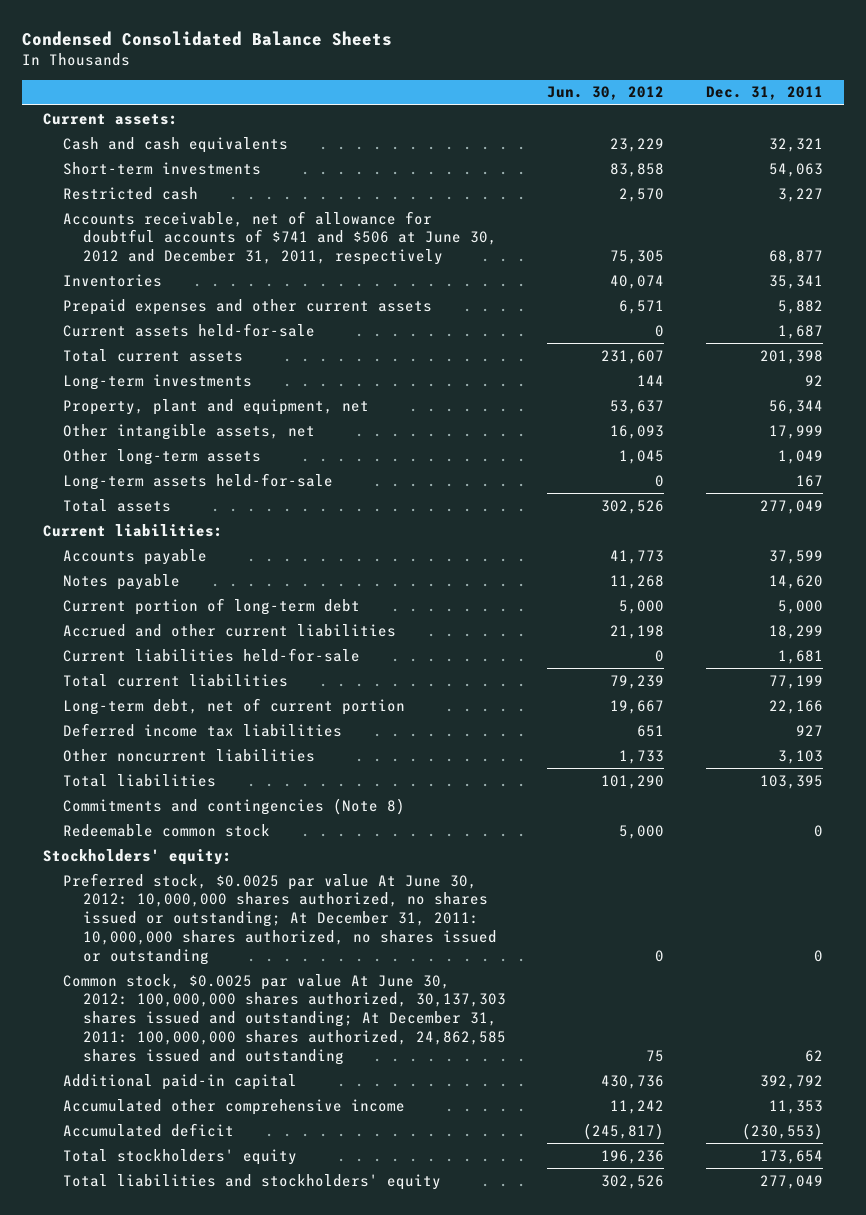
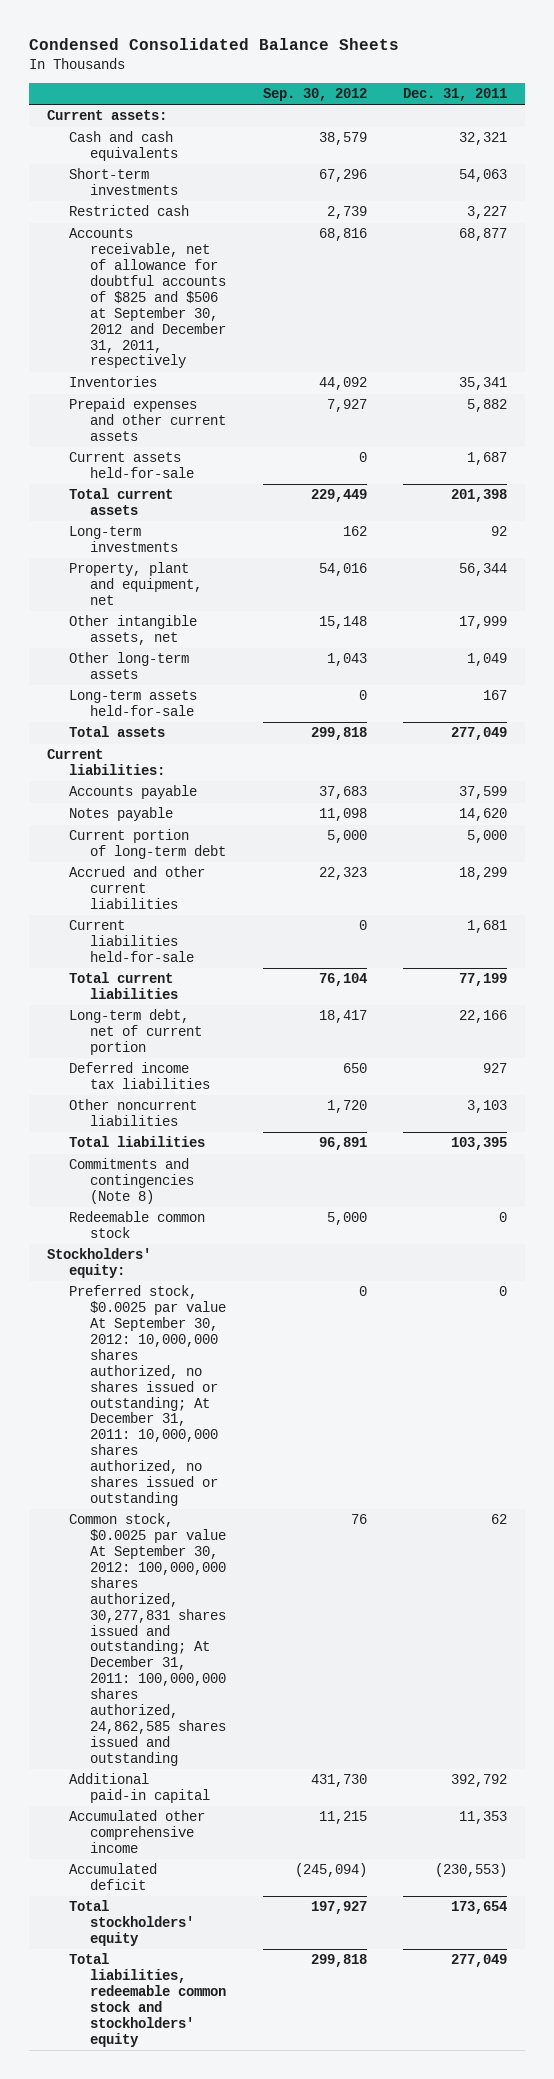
[547,86,665,101] Jun. 30, 2012 -> none
none -> [262,88,367,102] Sep. 30, 2012
[62,210,497,266] Accounts receivable, net of allowance for doubtful accounts of $741 and $506 at June 30, 2012 and December 31, 2011, respectively -> [68,228,227,369] Accounts receivable, net of allowance for doubtful accounts of $825 and $506 at September 30, 2012 and December 31, 2011, respectively
[62,872,497,966] Preferred stock, $0.0025 par value At June 30, 2012: 10,000,000 shares authorized, no shares issued or outstanding; At December 31, 2011: 10,000,000 shares authorized, no shares issued or outstanding -> [68,1285,227,1506] Preferred stock, $0.0025 par value At September 30, 2012: 10,000,000 shares authorized, no shares issued or outstanding; At December 31, 2011: 10,000,000 shares authorized, no shares issued or outstanding
[62,973,506,1066] Common stock, $0.0025 par value At June 30, 2012: 100,000,000 shares authorized, 30,137,303 shares issued and outstanding; At December 31, 2011: 100,000,000 shares authorized, 24,862,585 shares issued and outstanding -> [68,1513,227,1766] Common stock, $0.0025 par value At September 30, 2012: 100,000,000 shares authorized, 30,277,831 shares issued and outstanding; At December 31, 2011: 100,000,000 shares authorized, 24,862,585 shares issued and outstanding
[62,1173,441,1190] Total liabilities and stockholders' equity -> [68,1953,227,2047] Total liabilities, redeemable common stock and stockholders' equity

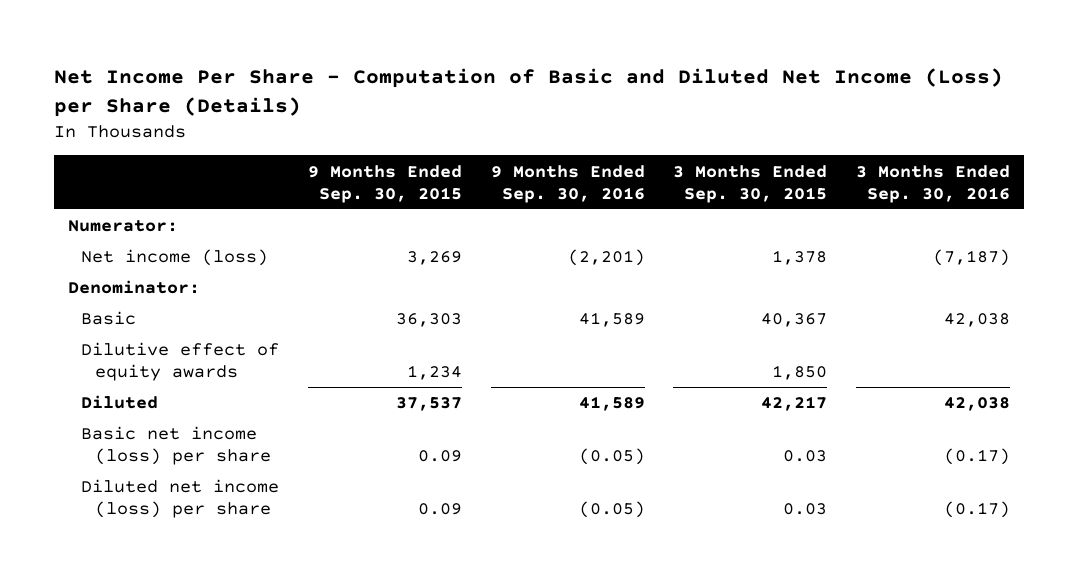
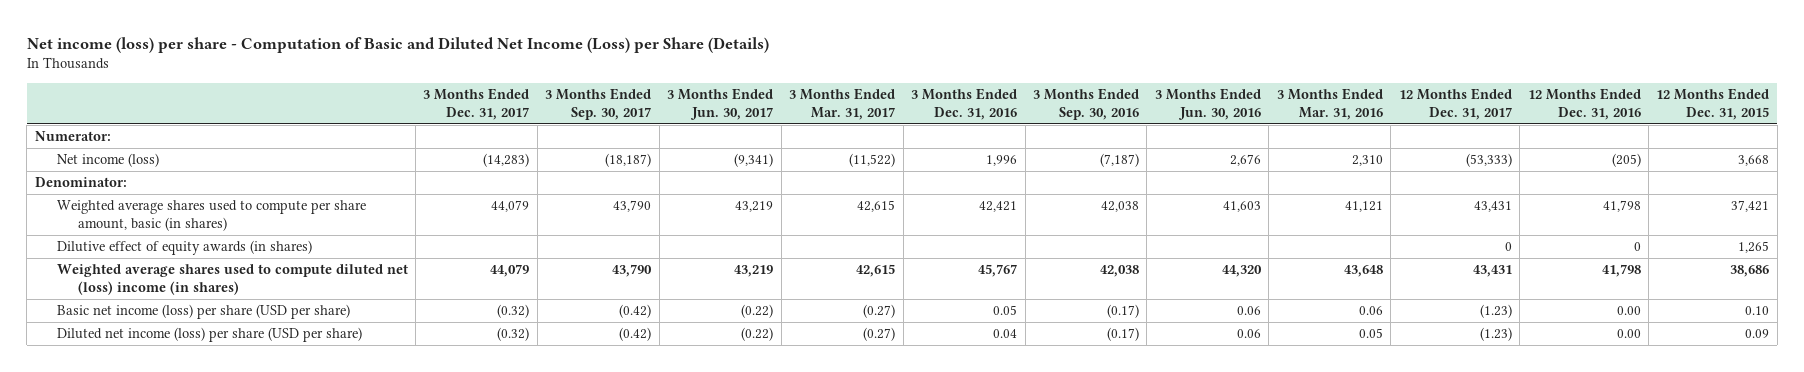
[53,67,1003,117] Net Income Per Share - Computation of Basic and Diluted Net Income (Loss) per Share (Details) -> [26,37,769,54] Net income (loss) per share - Computation of Basic and Diluted Net Income (Loss) per Share (Details)
[307,164,462,203] 9 Months Ended Sep. 30, 2015 -> none
[490,164,645,203] 9 Months Ended Sep. 30, 2016 -> none
[673,164,828,203] 3 Months Ended Sep. 30, 2015 -> none
none -> [423,87,530,120] 3 Months Ended Dec. 31, 2017
none -> [545,87,652,120] 3 Months Ended Sep. 30, 2017
none -> [667,87,774,120] 3 Months Ended Jun. 30, 2017
none -> [789,87,896,120] 3 Months Ended Mar. 31, 2017
none -> [911,87,1018,120] 3 Months Ended Dec. 31, 2016
none -> [1154,87,1261,120] 3 Months Ended Jun. 30, 2016
none -> [1276,87,1383,120] 3 Months Ended Mar. 31, 2016
none -> [1398,87,1512,120] 12 Months Ended Dec. 31, 2017
none -> [1527,87,1641,120] 12 Months Ended Dec. 31, 2016
none -> [1656,87,1770,120] 12 Months Ended Dec. 31, 2015
[81,311,137,326] Basic -> [56,200,366,232] Weighted average shares used to compute per share amount, basic (in shares)
[81,342,280,382] Dilutive effect of equity awards -> [56,240,312,256] Dilutive effect of equity awards (in shares)
[81,395,159,410] Diluted -> [56,264,408,296] Weighted average shares used to compute diluted net (loss) income (in shares)
[81,426,271,466] Basic net income (loss) per share -> [56,304,350,320] Basic net income (loss) per share (USD per share)
[81,479,280,519] Diluted net income (loss) per share -> [56,327,362,343] Diluted net income (loss) per share (USD per share)

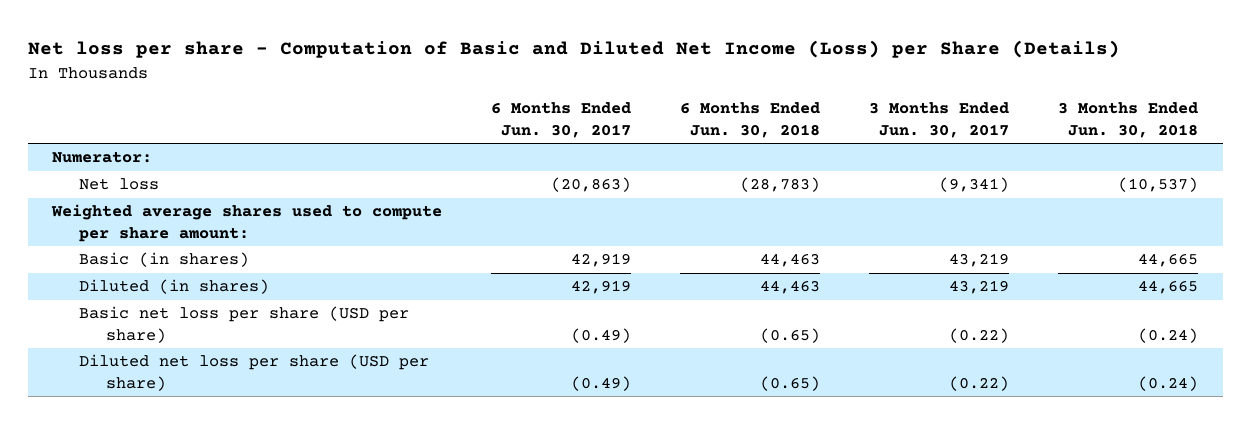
[26,37,769,54] Net income (loss) per share - Computation of Basic and Diluted Net Income (Loss) per Share (Details) -> [27,40,1120,59] Net loss per share - Computation of Basic and Diluted Net Income (Loss) per Share (Details)
[423,87,530,120] 3 Months Ended Dec. 31, 2017 -> none
[545,87,652,120] 3 Months Ended Sep. 30, 2017 -> none
[789,87,896,120] 3 Months Ended Mar. 31, 2017 -> none
[911,87,1018,120] 3 Months Ended Dec. 31, 2016 -> none
[1032,87,1139,120] 3 Months Ended Sep. 30, 2016 -> none
[1154,87,1261,120] 3 Months Ended Jun. 30, 2016 -> none
[1276,87,1383,120] 3 Months Ended Mar. 31, 2016 -> none
[1398,87,1512,120] 12 Months Ended Dec. 31, 2017 -> none
[1527,87,1641,120] 12 Months Ended Dec. 31, 2016 -> none
[1656,87,1770,120] 12 Months Ended Dec. 31, 2015 -> none
none -> [491,102,632,138] 6 Months Ended Jun. 30, 2017
none -> [680,102,821,138] 6 Months Ended Jun. 30, 2018
none -> [1058,102,1199,138] 3 Months Ended Jun. 30, 2018
[34,177,127,188] Denominator: -> none
[56,240,312,256] Dilutive effect of equity awards (in shares) -> none
[56,153,159,168] Net income (loss) -> [79,178,160,191] Net loss
none -> [51,204,443,242] Weighted average shares used to compute per share amount:
[56,200,366,232] Weighted average shares used to compute per share amount, basic (in shares) -> [79,252,250,268] Basic (in shares)
[56,264,408,296] Weighted average shares used to compute diluted net (loss) income (in shares) -> [79,279,270,295] Diluted (in shares)
[56,304,350,320] Basic net income (loss) per share (USD per share) -> [79,306,410,343] Basic net loss per share (USD per share)
[56,327,362,343] Diluted net income (loss) per share (USD per share) -> [79,354,430,391] Diluted net loss per share (USD per share)

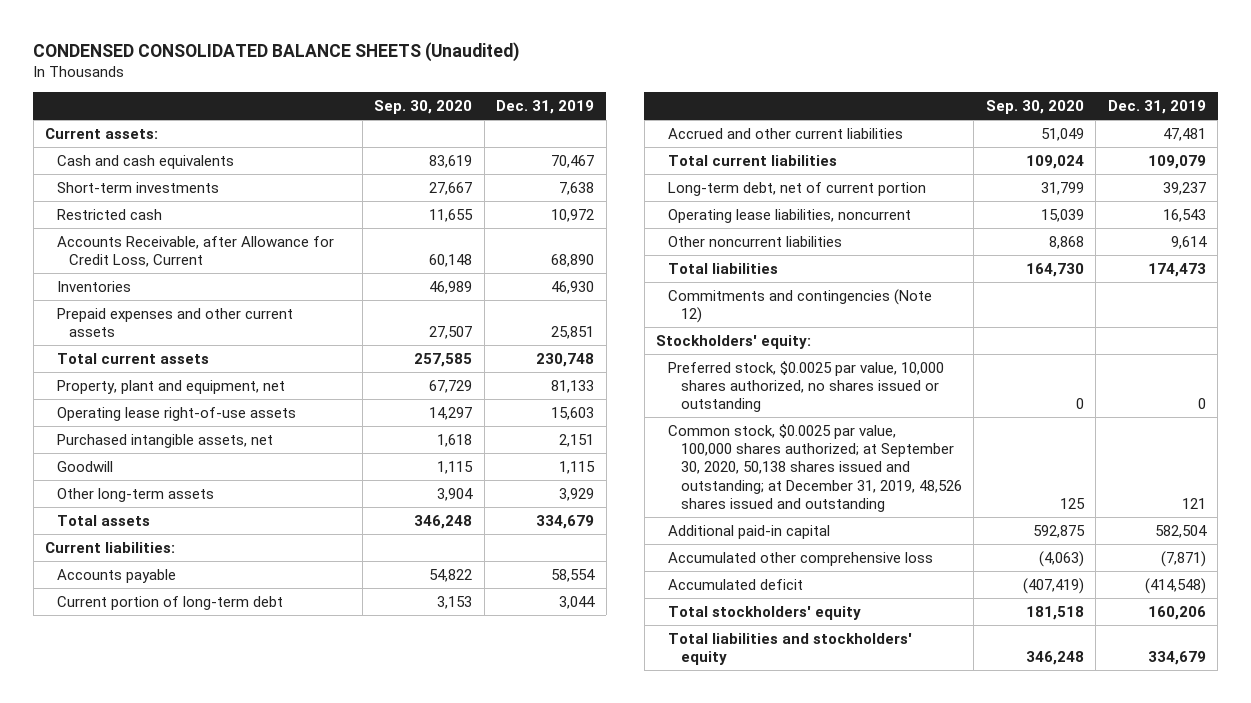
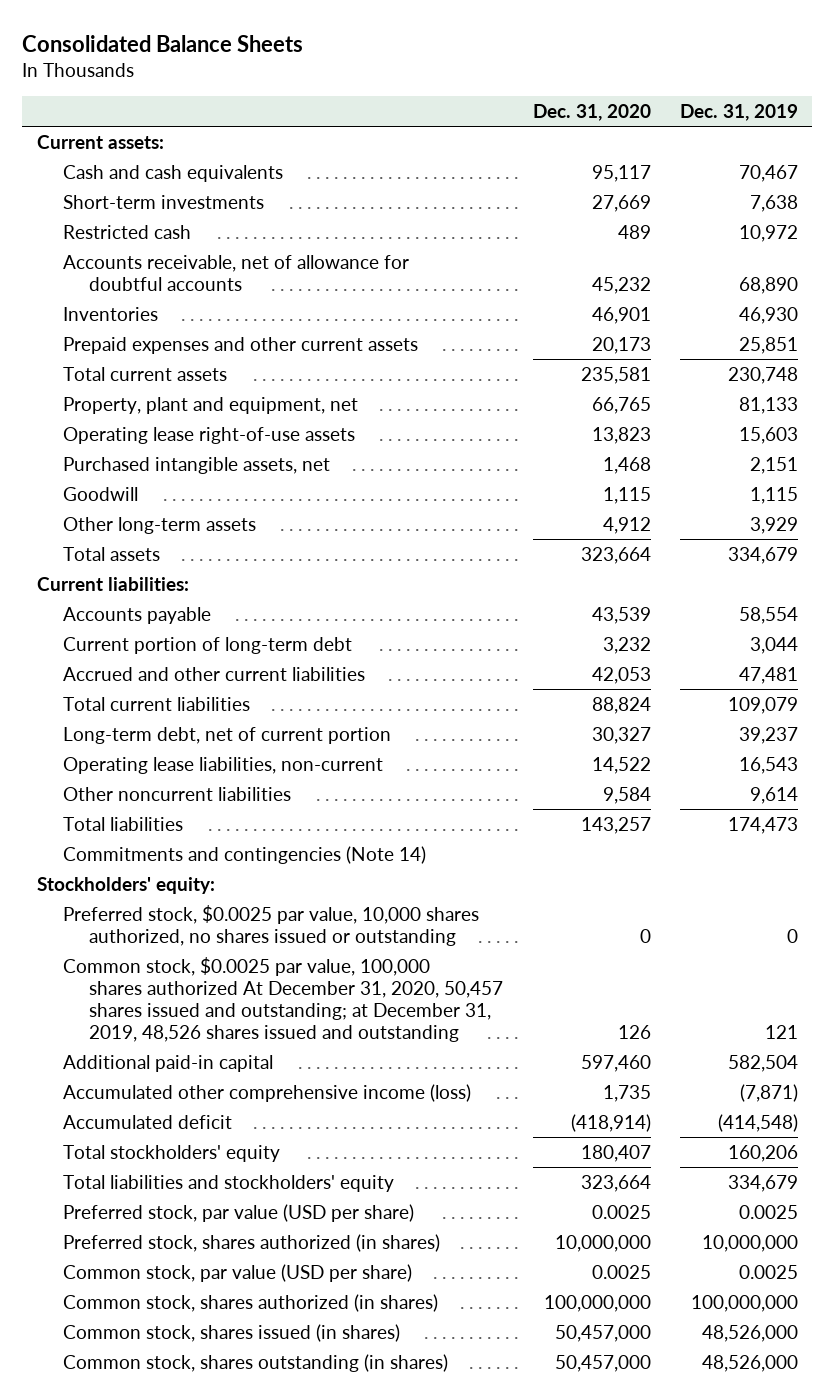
[33,41,520,62] CONDENSED CONSOLIDATED BALANCE SHEETS (Unaudited) -> [22,34,304,52] Consolidated Balance Sheets
[374,100,473,115] Sep. 30, 2020 -> none
none -> [532,104,651,122] Dec. 31, 2020
[57,235,335,268] Accounts Receivable, after Allowance for Credit Loss, Current -> [63,254,410,291] Accounts receivable, net of allowance for doubtful accounts
[668,208,912,223] Operating lease liabilities, noncurrent -> [63,756,384,774] Operating lease liabilities, non-current
[668,288,933,324] Commitments and contingencies (Note 12) -> [63,845,427,864] Commitments and contingencies (Note 14)
[668,423,962,512] Common stock, $0.0025 par value, 100,000 shares authorized; at September 30, 2020, 50,138 shares issued and outstanding; at December 31, 2019, 48,526 shares issued and outstanding -> [63,956,504,1042] Common stock, $0.0025 par value, 100,000 shares authorized At December 31, 2020, 50,457 shares issued and outstanding; at December 31, 2019, 48,526 shares issued and outstanding
[668,551,934,566] Accumulated other comprehensive loss -> [63,1083,472,1102] Accumulated other comprehensive income (loss)
none -> [63,1203,415,1222] Preferred stock, par value (USD per share)
none -> [63,1233,441,1252] Preferred stock, shares authorized (in shares)
none -> [63,1263,413,1282] Common stock, par value (USD per share)
none -> [63,1293,439,1312] Common stock, shares authorized (in shares)
none -> [63,1323,401,1342] Common stock, shares issued (in shares)
none -> [63,1353,449,1372] Common stock, shares outstanding (in shares)

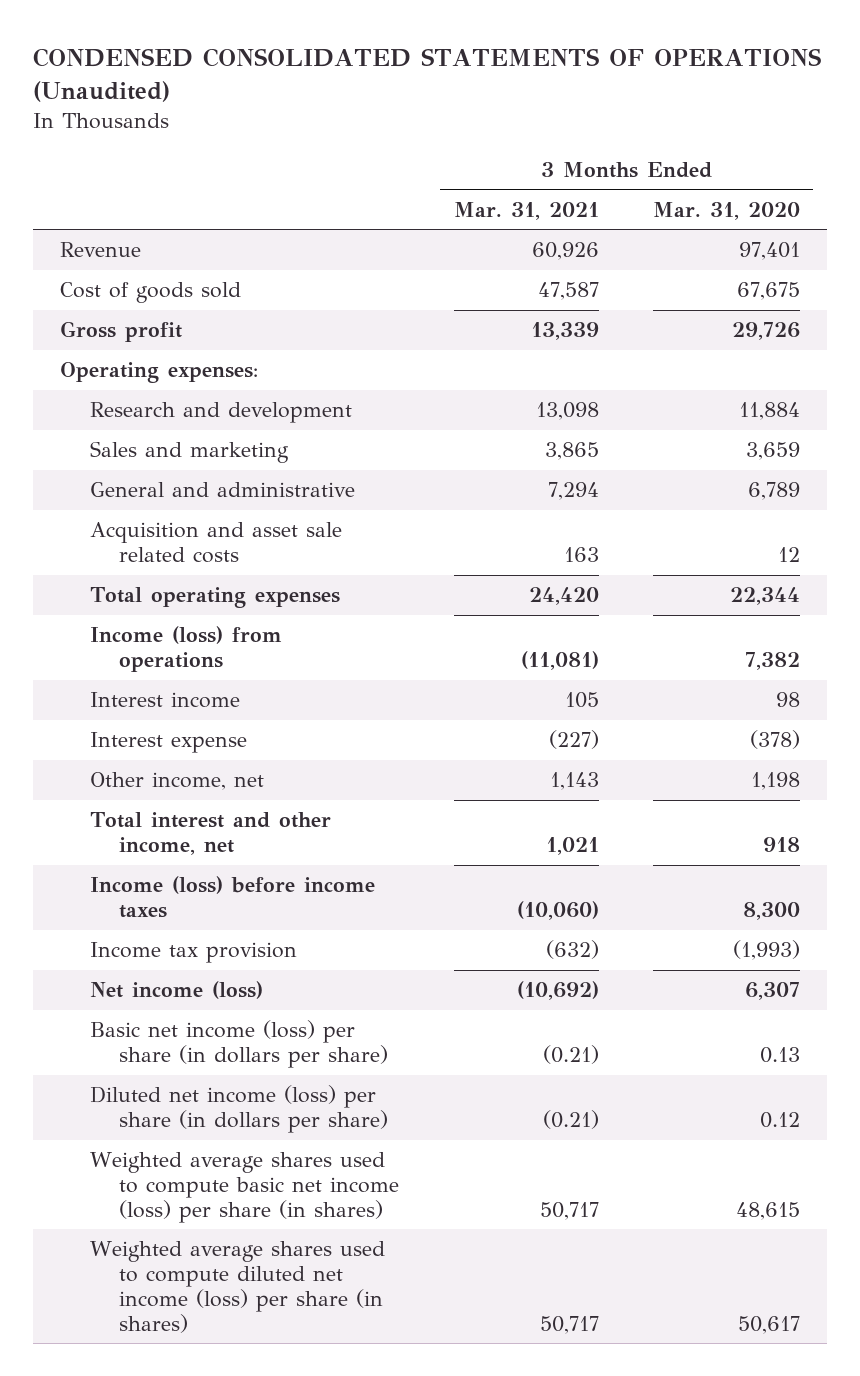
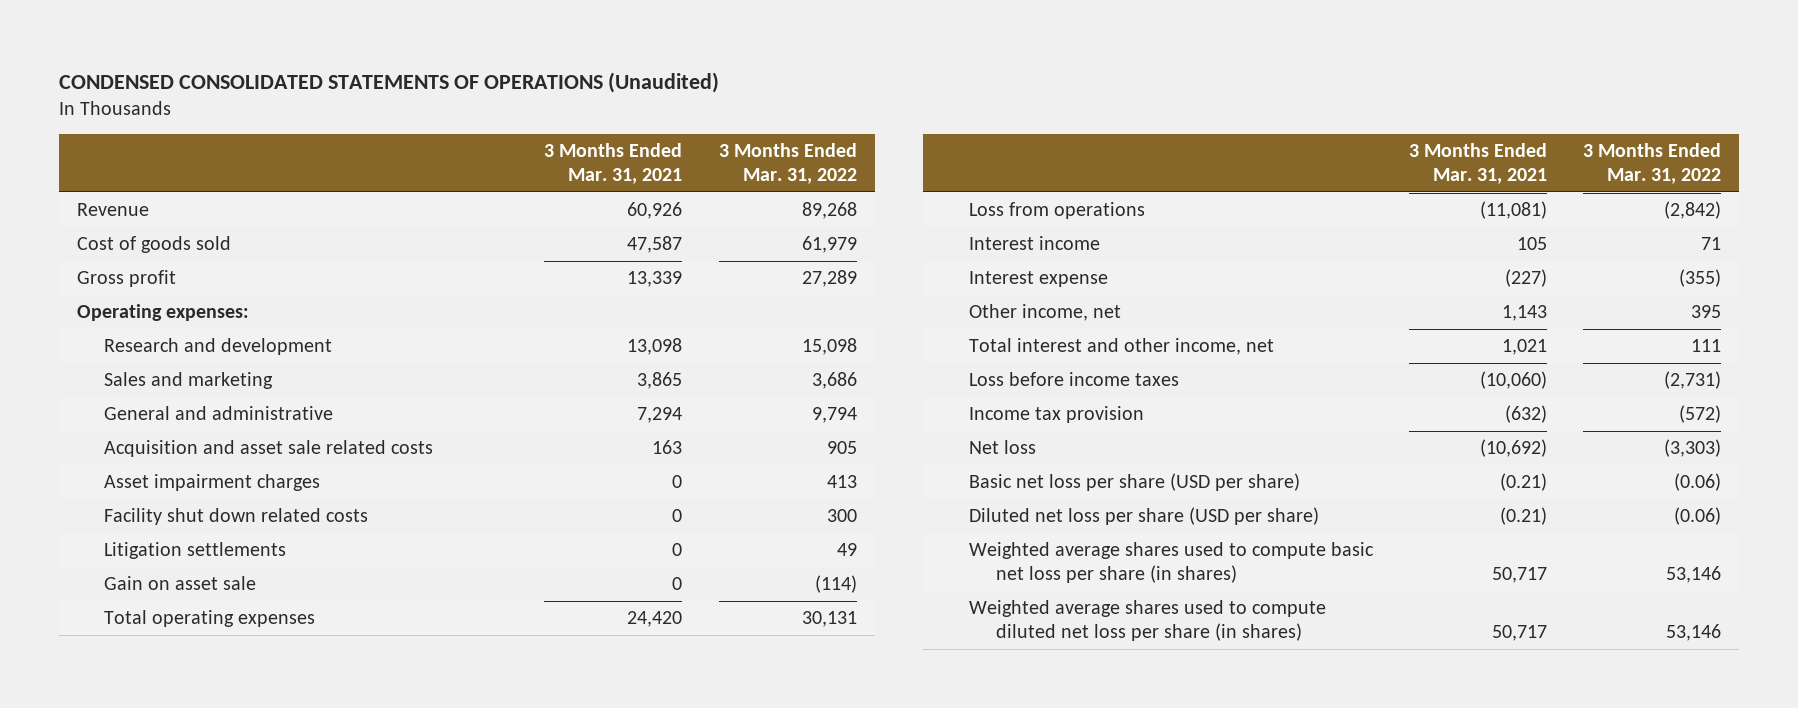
[652,201,800,220] Mar. 31, 2020 -> none
none -> [718,143,857,184] 3 Months Ended Mar. 31, 2022
none -> [104,474,321,492] Asset impairment charges
none -> [104,508,369,526] Facility shut down related costs
none -> [104,542,287,560] Litigation settlements
none -> [104,576,257,591] Gain on asset sale
[89,626,282,673] Income (loss) from operations -> [968,202,1145,220] Loss from operations
[89,876,375,919] Income (loss) before income taxes -> [968,372,1179,387] Loss before income taxes
[89,981,263,1000] Net income (loss) -> [968,440,1036,455] Net loss
[89,1020,389,1069] Basic net income (loss) per share (in dollars per share) -> [968,473,1300,492] Basic net loss per share (USD per share)
[89,1085,389,1134] Diluted net income (loss) per share (in dollars per share) -> [968,507,1319,526] Diluted net loss per share (USD per share)
[89,1152,400,1223] Weighted average shares used to compute basic net income (loss) per share (in shares) -> [968,542,1374,583] Weighted average shares used to compute basic net loss per share (in shares)
[89,1241,385,1333] Weighted average shares used to compute diluted net income (loss) per share (in shares) -> [968,600,1326,641] Weighted average shares used to compute diluted net loss per share (in shares)

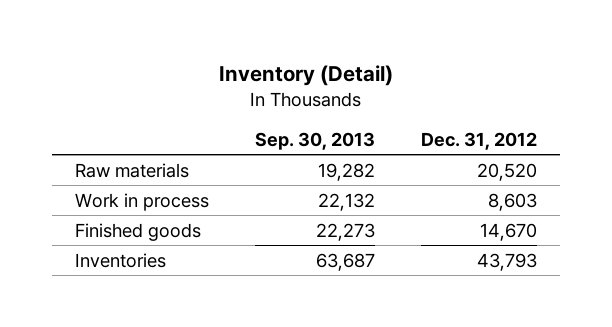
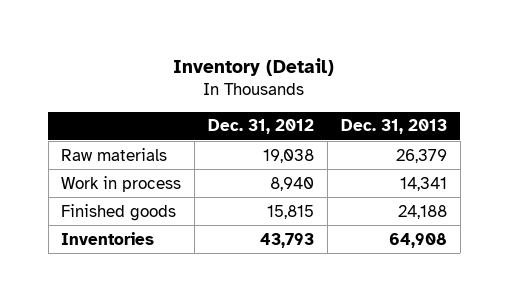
[254,131,375,150] Sep. 30, 2013 -> none
none -> [340,119,447,135] Dec. 31, 2013
[476,162,537,181] 20,520 -> [263,148,315,163] 19,038
[487,192,537,211] 8,603 -> [270,176,315,191] 8,940
[479,222,537,241] 14,670 -> [267,204,315,219] 15,815

